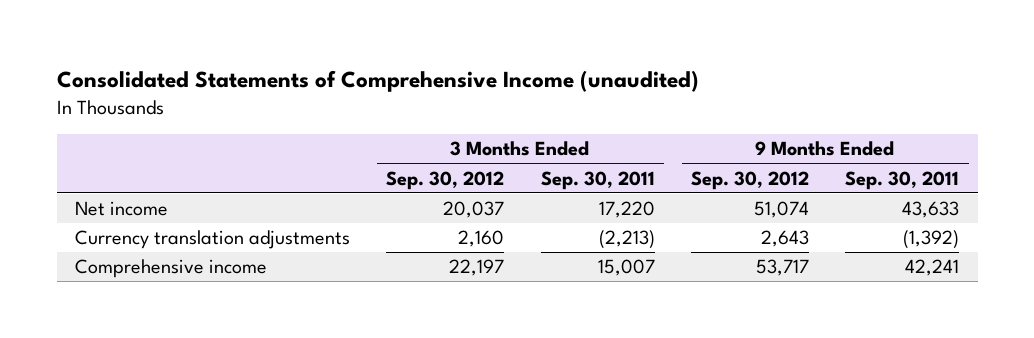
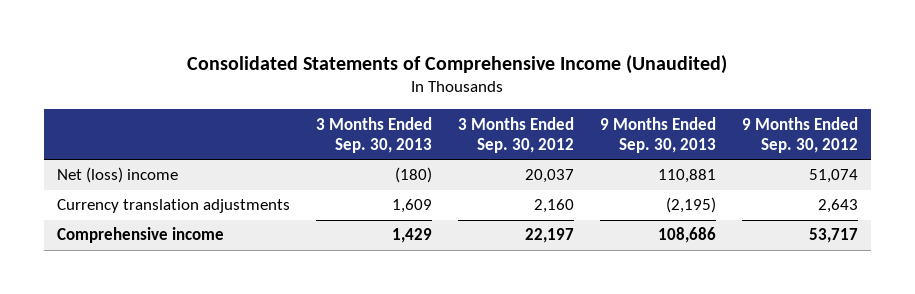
[56,70,699,93] Consolidated Statements of Comprehensive Income (unaudited) -> [187,54,728,74] Consolidated Statements of Comprehensive Income (Unaudited)
[540,170,655,190] Sep. 30, 2011 -> none
[845,170,960,190] Sep. 30, 2011 -> none
none -> [315,116,432,153] 3 Months Ended Sep. 30, 2013
none -> [599,116,716,153] 9 Months Ended Sep. 30, 2013
[74,201,168,217] Net income -> [56,167,178,184] Net (loss) income

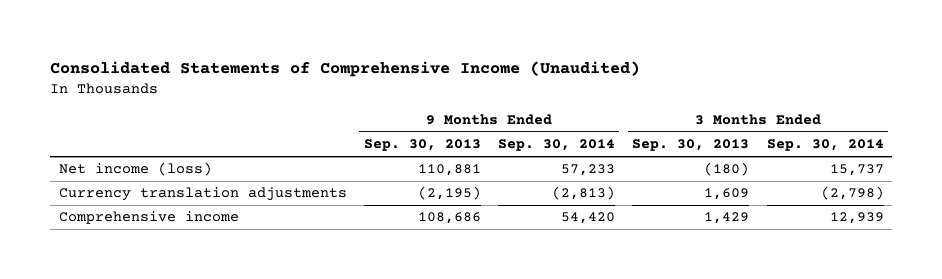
[457,116,574,153] 3 Months Ended Sep. 30, 2012 -> none
[742,116,859,153] 9 Months Ended Sep. 30, 2012 -> none
none -> [498,139,616,152] Sep. 30, 2014
none -> [766,139,884,152] Sep. 30, 2014
[56,167,178,184] Net (loss) income -> [58,162,212,177] Net income (loss)

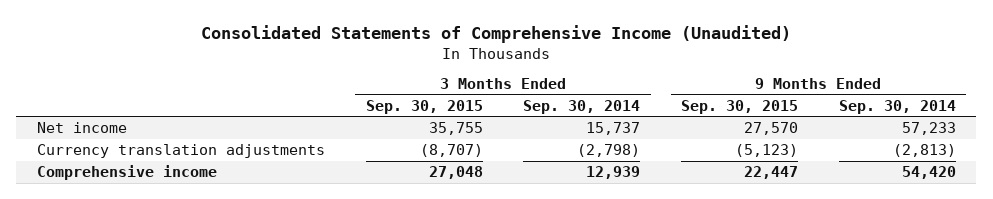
[363,139,481,152] Sep. 30, 2013 -> none
[632,139,750,152] Sep. 30, 2013 -> none
none -> [365,99,483,114] Sep. 30, 2015
none -> [681,99,799,114] Sep. 30, 2015
[58,162,212,177] Net income (loss) -> [36,122,127,134] Net income

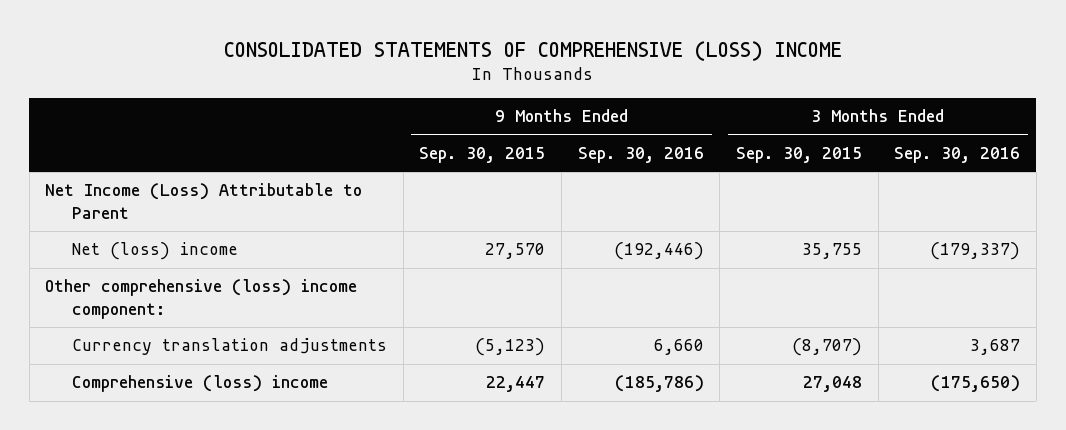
[201,24,792,43] Consolidated Statements of Comprehensive Income (Unaudited) -> [223,40,842,61] CONSOLIDATED STATEMENTS OF COMPREHENSIVE (LOSS) INCOME
[523,99,641,114] Sep. 30, 2014 -> none
[838,99,956,114] Sep. 30, 2014 -> none
none -> [577,147,704,164] Sep. 30, 2016
none -> [894,147,1021,164] Sep. 30, 2016
none -> [45,183,363,220] Net Income (Loss) Attributable to Parent
[36,122,127,134] Net income -> [72,242,239,261] Net (loss) income
none -> [45,279,358,320] Other comprehensive (loss) income component:
[36,165,217,181] Comprehensive income -> [72,375,329,393] Comprehensive (loss) income

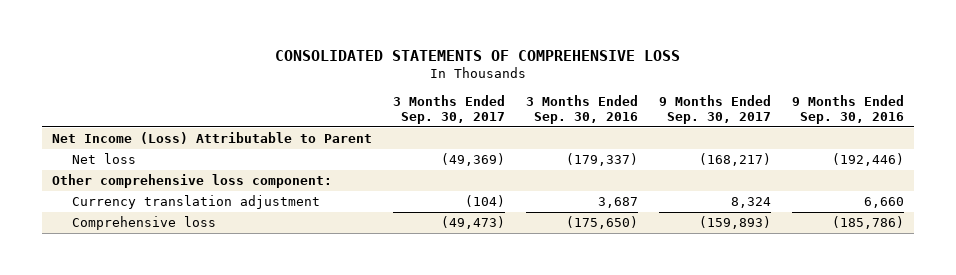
[223,40,842,61] CONSOLIDATED STATEMENTS OF COMPREHENSIVE (LOSS) INCOME -> [275,50,681,62] CONSOLIDATED STATEMENTS OF COMPREHENSIVE LOSS
[419,147,546,164] Sep. 30, 2015 -> none
[736,147,863,164] Sep. 30, 2015 -> none
none -> [393,95,506,125] 3 Months Ended Sep. 30, 2017
none -> [658,95,771,125] 9 Months Ended Sep. 30, 2017
[72,242,239,261] Net (loss) income -> [71,152,136,164] Net loss
[45,279,358,320] Other comprehensive (loss) income component: -> [52,173,333,188] Other comprehensive loss component:
[72,338,388,356] Currency translation adjustments -> [71,194,320,209] Currency translation adjustment
[72,375,329,393] Comprehensive (loss) income -> [71,215,216,230] Comprehensive loss

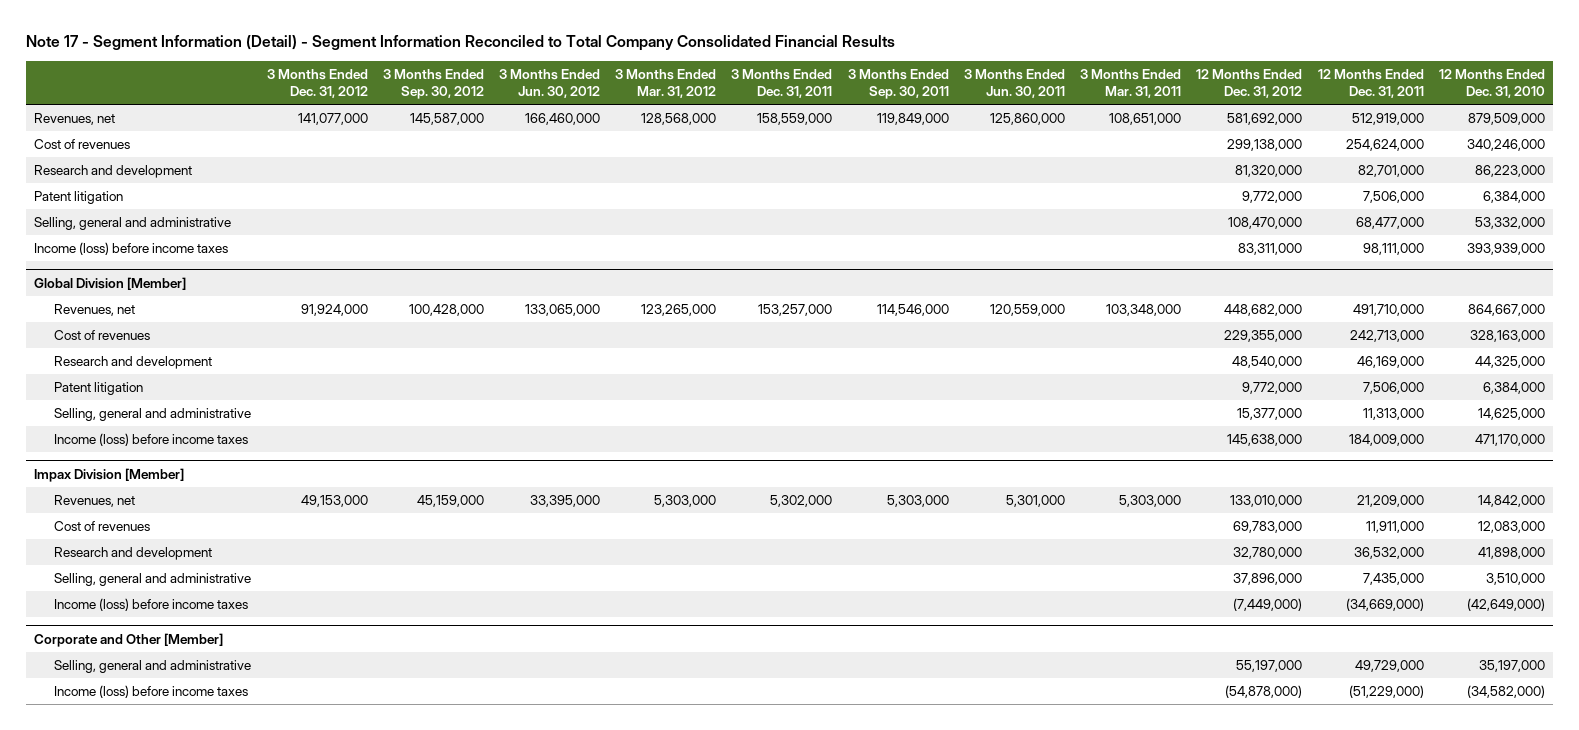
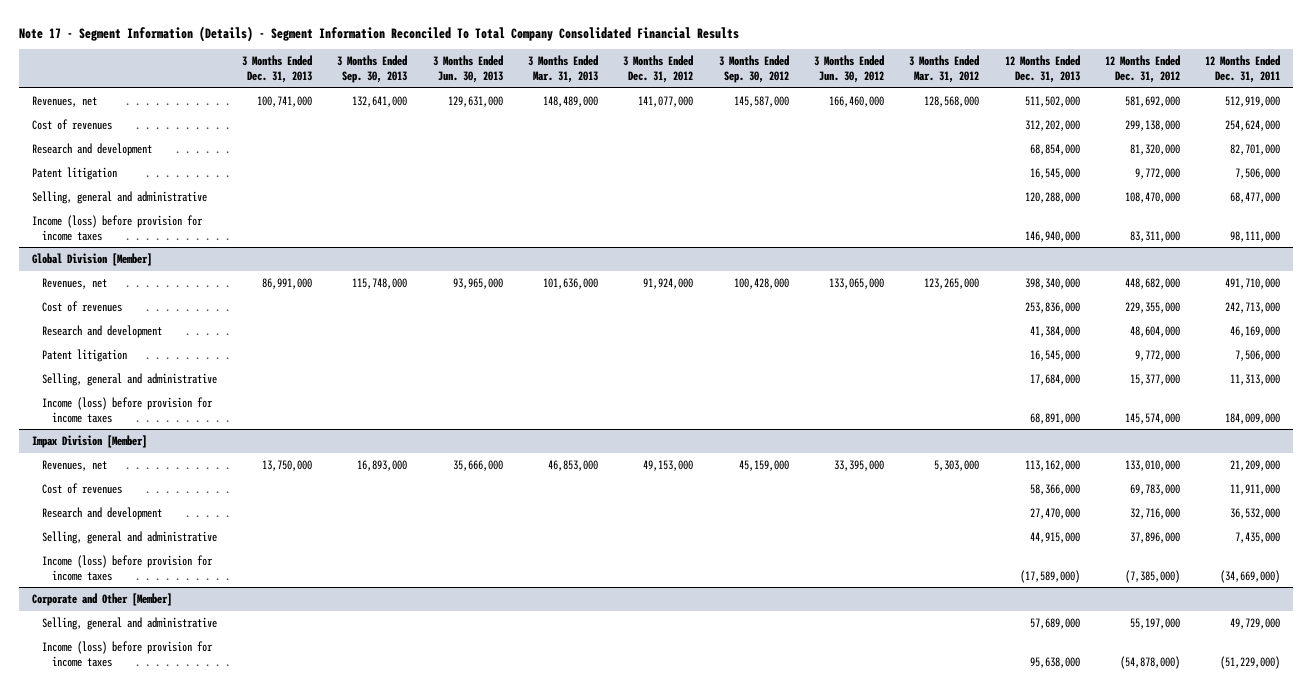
[26,35,896,52] Note 17 - Segment Information (Detail) - Segment Information Reconciled to Total Company Consolidated Financial Results -> [19,25,740,42] Note 17 - Segment Information (Details) - Segment Information Reconciled To Total Company Consolidated Financial Results
[731,68,833,99] 3 Months Ended Dec. 31, 2011 -> none
[847,68,949,100] 3 Months Ended Sep. 30, 2011 -> none
[963,68,1065,99] 3 Months Ended Jun. 30, 2011 -> none
[1080,68,1182,99] 3 Months Ended Mar. 31, 2011 -> none
[1438,68,1545,99] 12 Months Ended Dec. 31, 2010 -> none
none -> [242,55,313,84] 3 Months Ended Dec. 31, 2013
none -> [337,55,408,84] 3 Months Ended Sep. 30, 2013
none -> [432,55,503,84] 3 Months Ended Jun. 30, 2013
none -> [528,55,599,84] 3 Months Ended Mar. 31, 2013
none -> [1004,55,1080,84] 12 Months Ended Dec. 31, 2013
[33,242,228,256] Income (loss) before income taxes -> [31,215,203,241] Income (loss) before provision for income taxes
[1232,356,1303,369] 48,540,000 -> [1129,326,1180,338] 48,604,000
[54,433,249,447] Income (loss) before income taxes -> [41,397,213,423] Income (loss) before provision for income taxes
[1227,434,1303,447] 145,638,000 -> [1124,412,1180,424] 145,574,000
[1233,547,1303,560] 32,780,000 -> [1129,508,1180,520] 32,716,000
[54,598,249,612] Income (loss) before income taxes -> [41,555,213,581] Income (loss) before provision for income taxes
[1233,598,1303,612] (7,449,000) -> [1124,569,1180,583] (7,385,000)
[54,685,249,699] Income (loss) before income taxes -> [41,641,213,667] Income (loss) before provision for income taxes

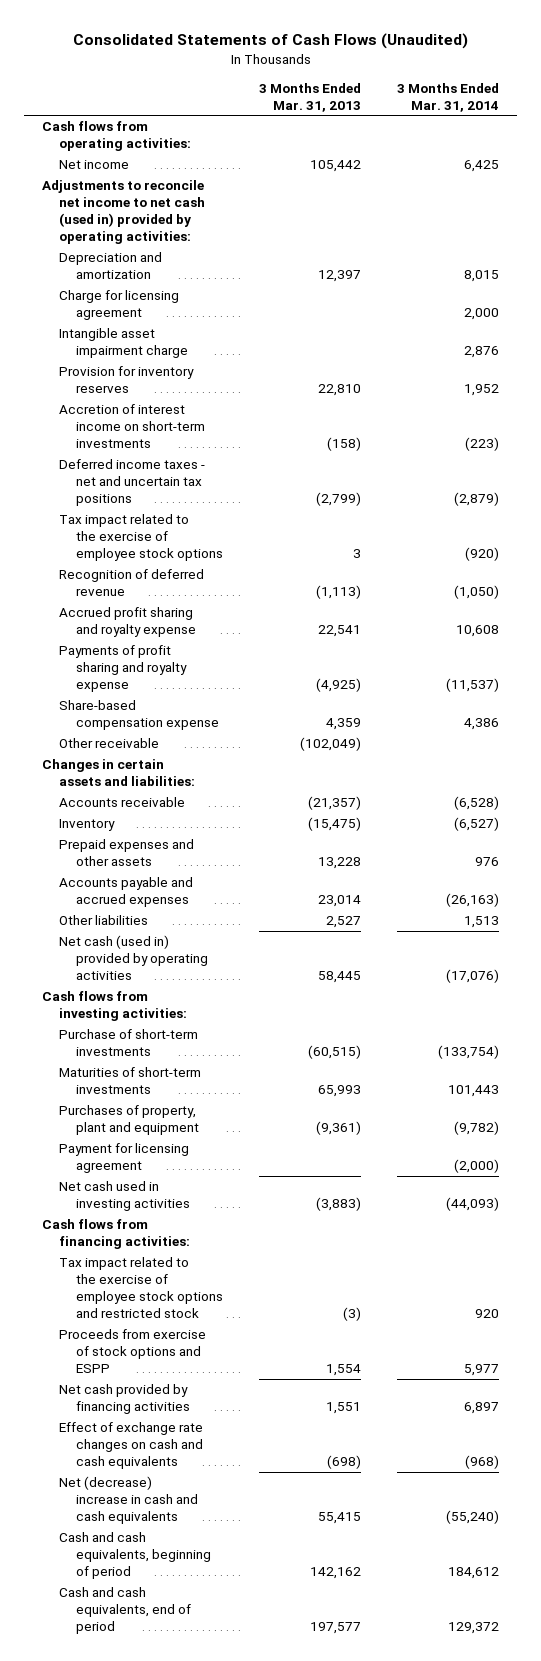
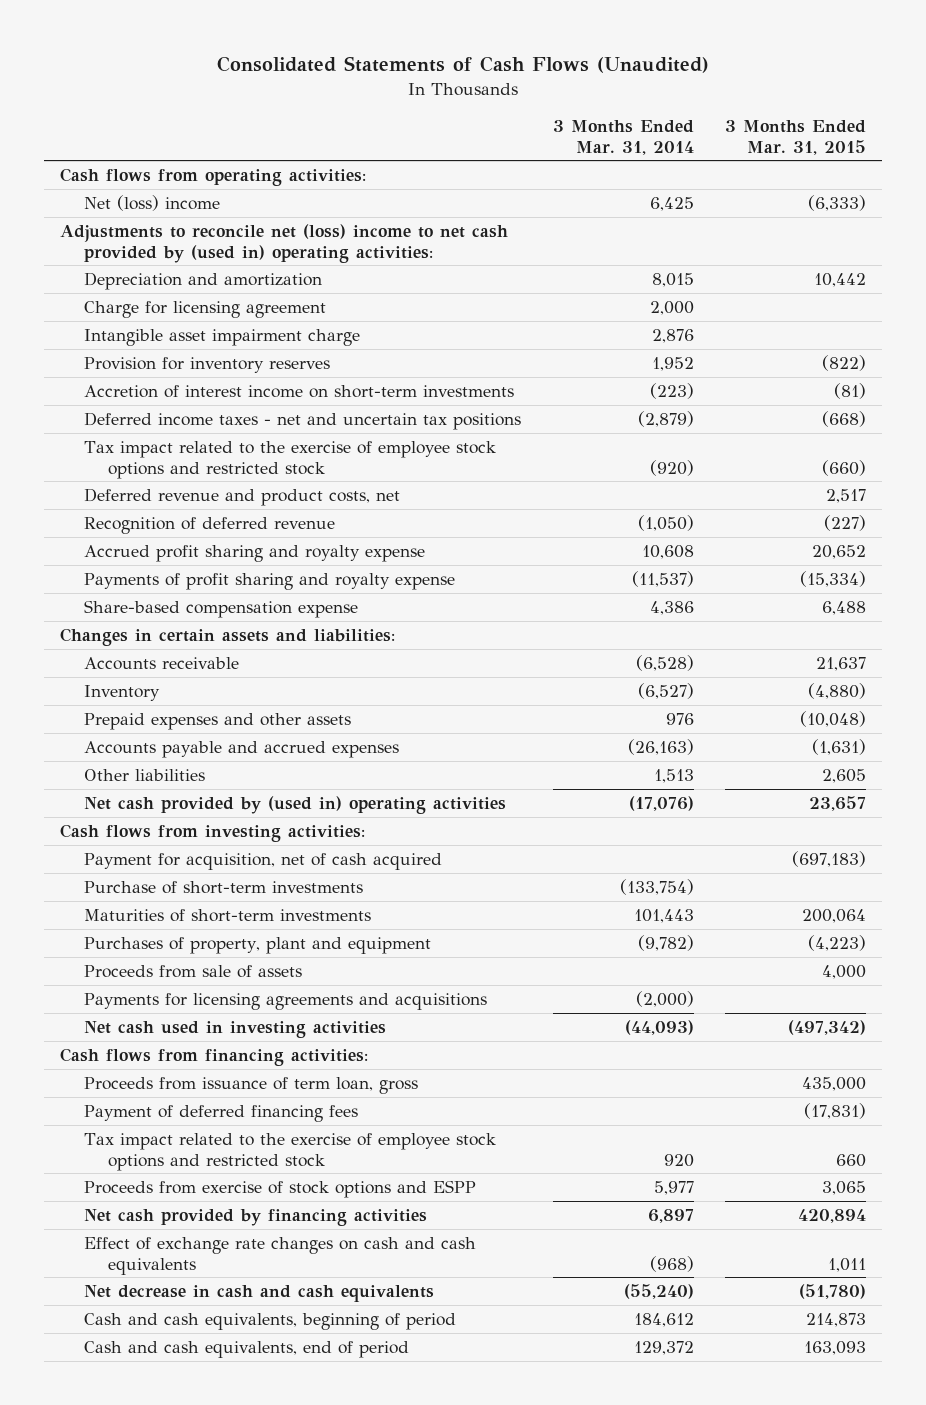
[259,82,362,112] 3 Months Ended Mar. 31, 2013 -> none
none -> [725,119,867,155] 3 Months Ended Mar. 31, 2015
[59,160,130,170] Net income -> [84,194,221,211] Net (loss) income
[42,180,206,245] Adjustments to reconcile net income to net cash (used in) provided by operating activities: -> [59,223,508,263] Adjustments to reconcile net (loss) income to net cash provided by (used in) operating activities:
[59,514,224,562] Tax impact related to the exercise of employee stock options -> [84,440,497,479] Tax impact related to the exercise of employee stock options and restricted stock
none -> [84,487,401,506] Deferred revenue and product costs, net
[59,738,160,749] Other receivable -> none
[59,935,209,981] Net cash (used in) provided by operating activities -> [84,795,507,814] Net cash provided by (used in) operating activities
none -> [84,852,443,870] Payment for acquisition, net of cash acquired
none -> [84,964,303,978] Proceeds from sale of assets
[59,1143,190,1174] Payment for licensing agreement -> [84,992,488,1010] Payments for licensing agreements and acquisitions
none -> [84,1076,419,1094] Proceeds from issuance of term loan, gross
none -> [84,1104,359,1122] Payment of deferred financing fees
[59,1476,199,1525] Net (decrease) increase in cash and cash equivalents -> [84,1284,435,1302] Net decrease in cash and cash equivalents

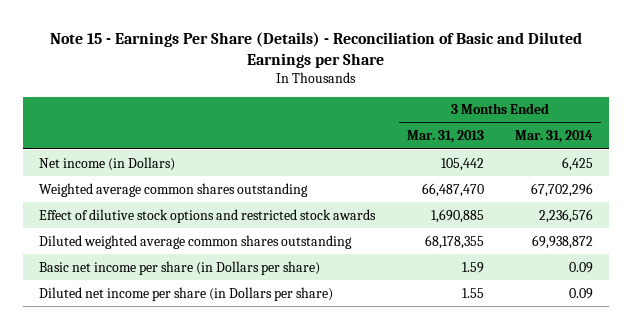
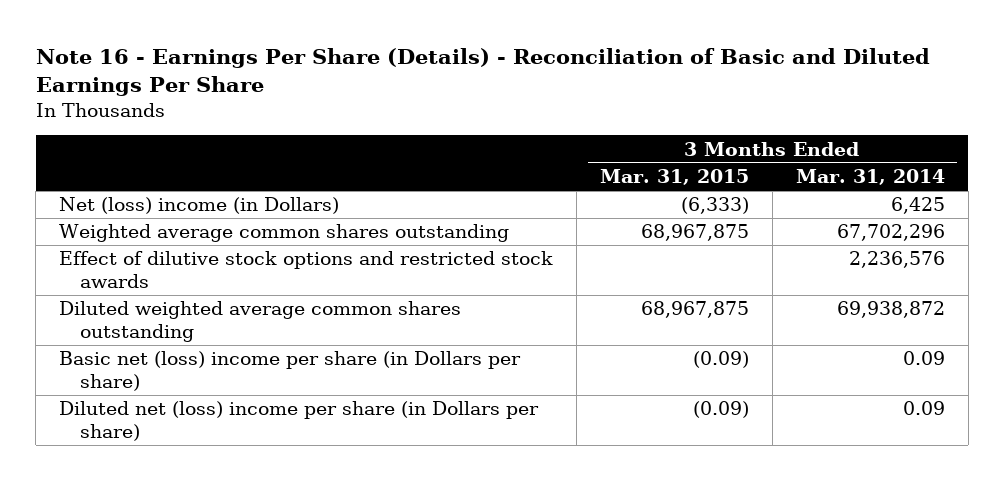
[50,31,583,68] Note 15 - Earnings Per Share (Details) - Reconciliation of Basic and Diluted Earnings per Share -> [35,47,930,97] Note 16 - Earnings Per Share (Details) - Reconciliation of Basic and Diluted Earnings Per Share
[406,130,484,144] Mar. 31, 2013 -> none
none -> [599,169,749,186] Mar. 31, 2015
[38,156,175,171] Net income (in Dollars) -> [59,197,340,215] Net (loss) income (in Dollars)
[38,260,320,275] Basic net income per share (in Dollars per share) -> [59,351,522,391] Basic net (loss) income per share (in Dollars per share)
[38,286,333,301] Diluted net income per share (in Dollars per share) -> [59,401,540,441] Diluted net (loss) income per share (in Dollars per share)

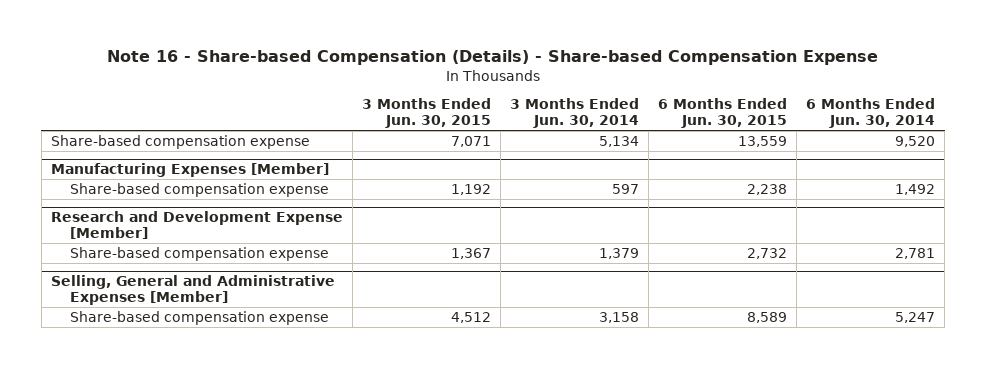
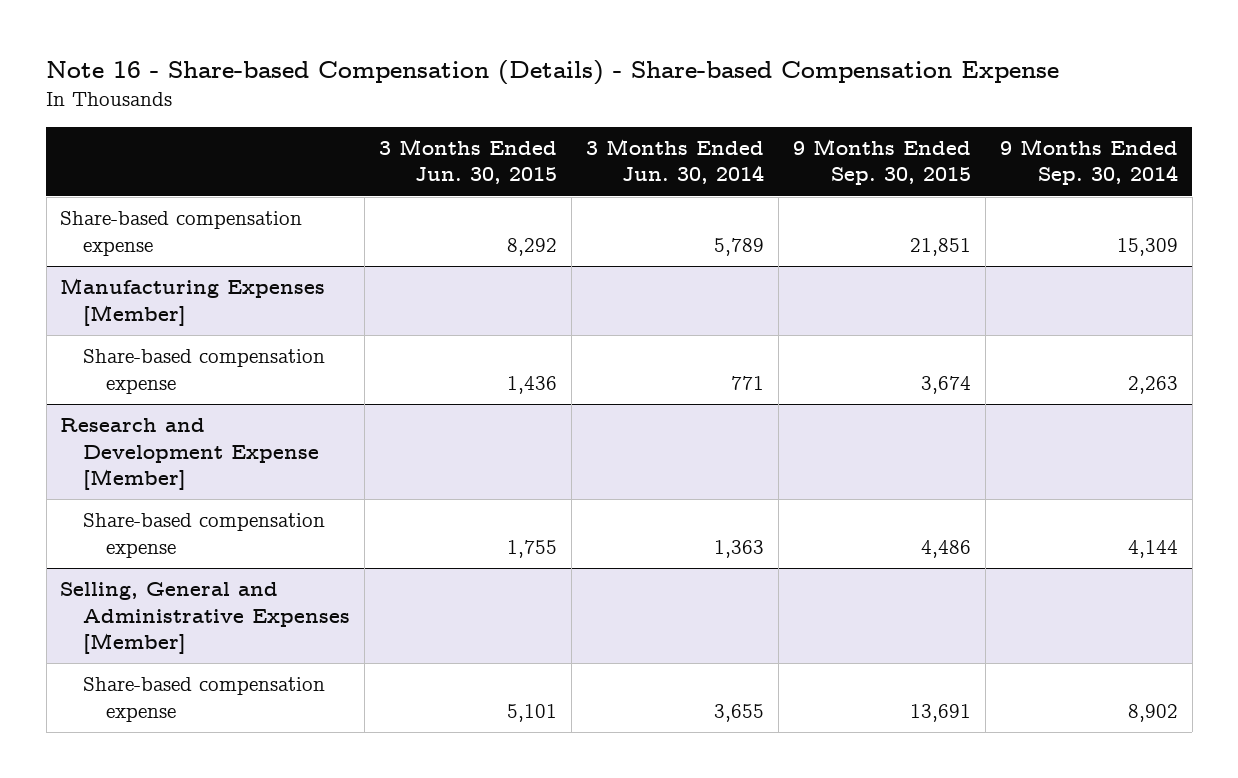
[658,98,788,129] 6 Months Ended Jun. 30, 2015 -> none
[806,98,936,129] 6 Months Ended Jun. 30, 2014 -> none
none -> [793,138,972,186] 9 Months Ended Sep. 30, 2015
none -> [999,138,1178,186] 9 Months Ended Sep. 30, 2014
[450,136,491,148] 7,071 -> [507,237,558,256] 8,292
[599,136,640,148] 5,134 -> [714,237,765,256] 5,789
[450,184,491,196] 1,192 -> [507,375,558,394] 1,436
[612,184,640,195] 597 -> [731,375,765,390] 771
[450,248,491,260] 1,367 -> [507,539,558,558] 1,755
[599,248,640,260] 1,379 -> [714,539,765,558] 1,363
[450,312,491,324] 4,512 -> [507,703,558,722] 5,101
[599,312,640,324] 3,158 -> [714,703,765,722] 3,655

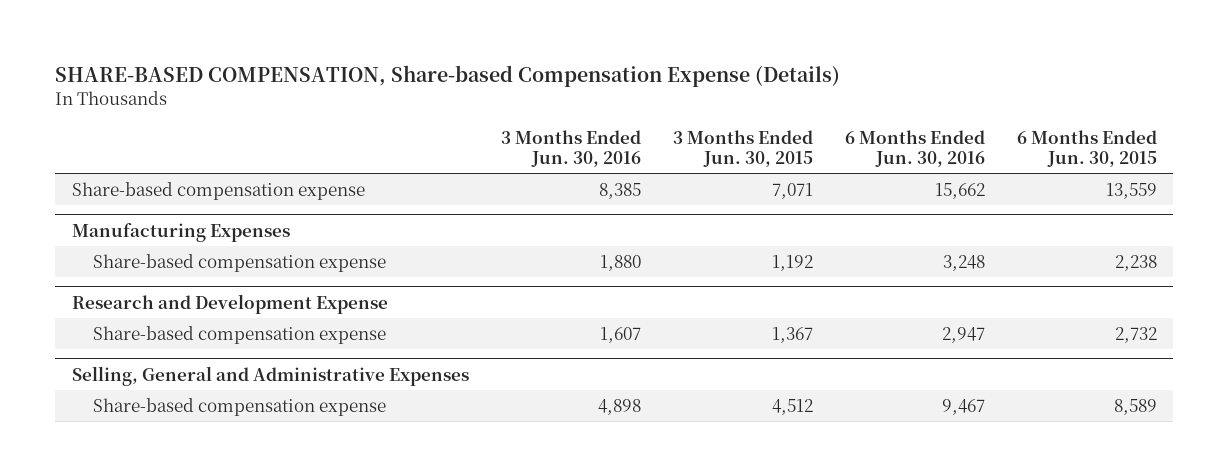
[46,60,1060,86] Note 16 - Share-based Compensation (Details) - Share-based Compensation Expense -> [55,64,841,87] SHARE-BASED COMPENSATION, Share-based Compensation Expense (Details)
[586,138,765,185] 3 Months Ended Jun. 30, 2014 -> none
[793,138,972,186] 9 Months Ended Sep. 30, 2015 -> none
[999,138,1178,186] 9 Months Ended Sep. 30, 2014 -> none
none -> [500,130,641,167] 3 Months Ended Jun. 30, 2016
none -> [845,130,986,167] 6 Months Ended Jun. 30, 2016
none -> [1017,130,1158,167] 6 Months Ended Jun. 30, 2015
[507,237,558,256] 8,292 -> [771,182,813,199] 7,071
[60,278,326,326] Manufacturing Expenses [Member] -> [71,222,290,242] Manufacturing Expenses
[507,375,558,394] 1,436 -> [771,254,813,271] 1,192
[60,418,320,491] Research and Development Expense [Member] -> [71,293,388,314] Research and Development Expense
[507,539,558,558] 1,755 -> [771,326,813,343] 1,367
[60,582,351,655] Selling, General and Administrative Expenses [Member] -> [71,365,469,386] Selling, General and Administrative Expenses
[507,703,558,722] 5,101 -> [771,398,813,415] 4,512

